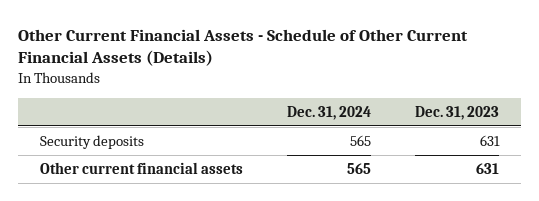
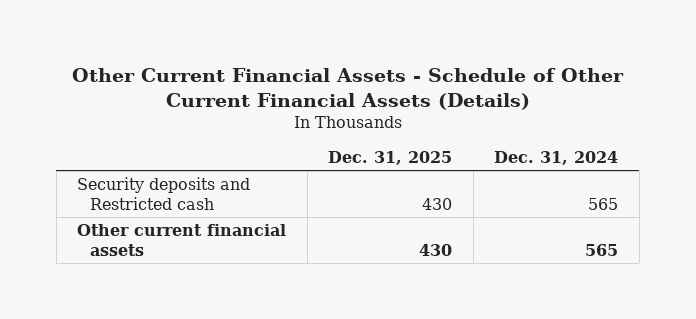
[415,106,500,121] Dec. 31, 2023 -> none
none -> [328,151,453,166] Dec. 31, 2025
[39,134,144,149] Security deposits -> [77,176,251,210] Security deposits and Restricted cash

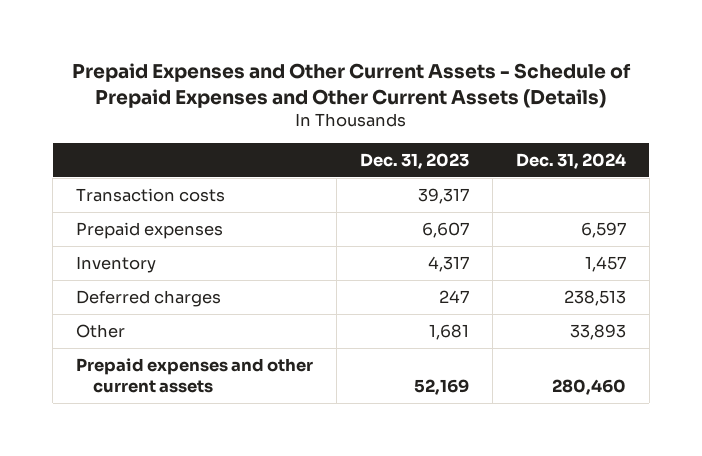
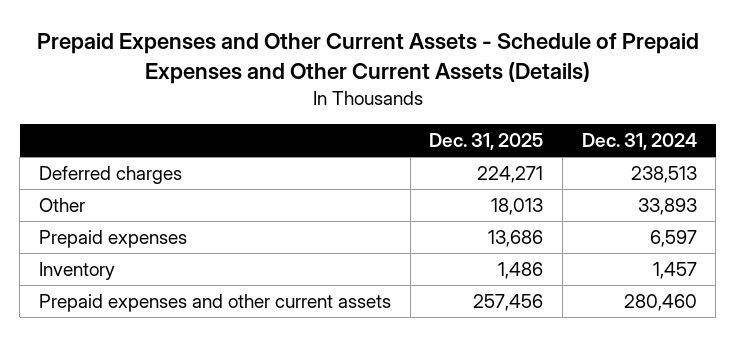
[360,152,470,169] Dec. 31, 2023 -> none
none -> [429,132,544,150] Dec. 31, 2025
[76,187,226,202] Transaction costs -> none
[76,221,224,239] Prepaid expenses -> [38,230,187,249] Prepaid expenses
[76,255,157,273] Inventory -> [38,262,115,281] Inventory

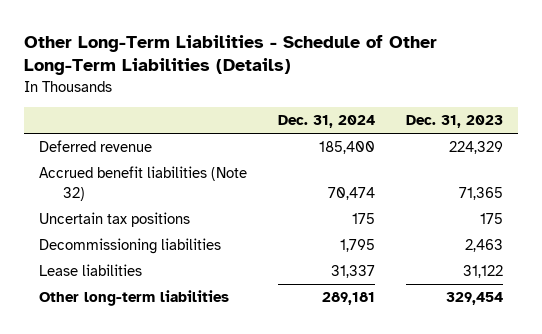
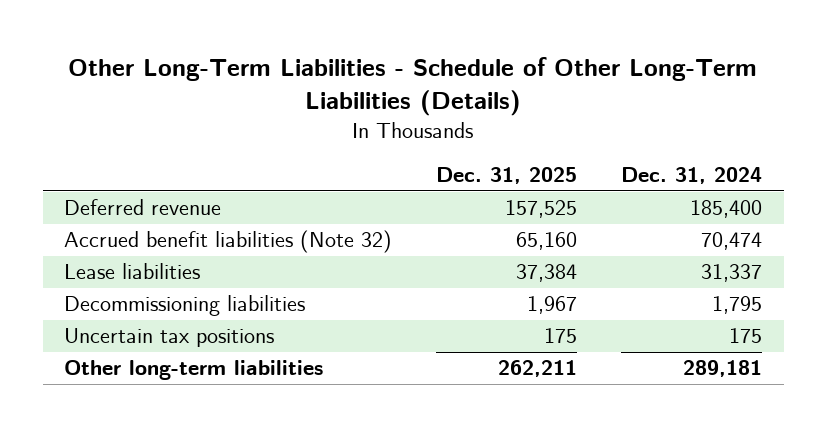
[405,115,503,129] Dec. 31, 2023 -> none
none -> [436,167,578,185] Dec. 31, 2025
[39,238,222,255] Decommissioning liabilities -> [64,295,306,317] Decommissioning liabilities
[39,212,191,228] Uncertain tax positions -> [64,328,275,348] Uncertain tax positions

